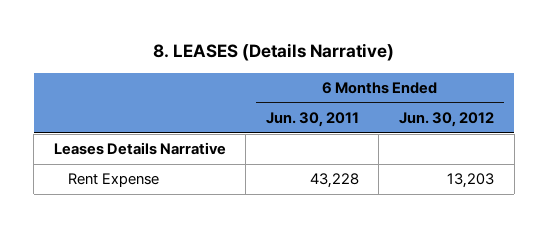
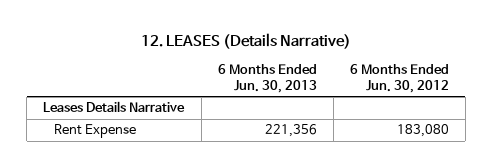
[152,43,394,62] 8. LEASES (Details Narrative) -> [141,33,352,50] 12. LEASES (Details Narrative)
[265,112,359,128] Jun. 30, 2011 -> none
none -> [217,64,317,94] 6 Months Ended Jun. 30, 2013
[446,173,494,189] 13,203 -> [396,124,449,138] 183,080

